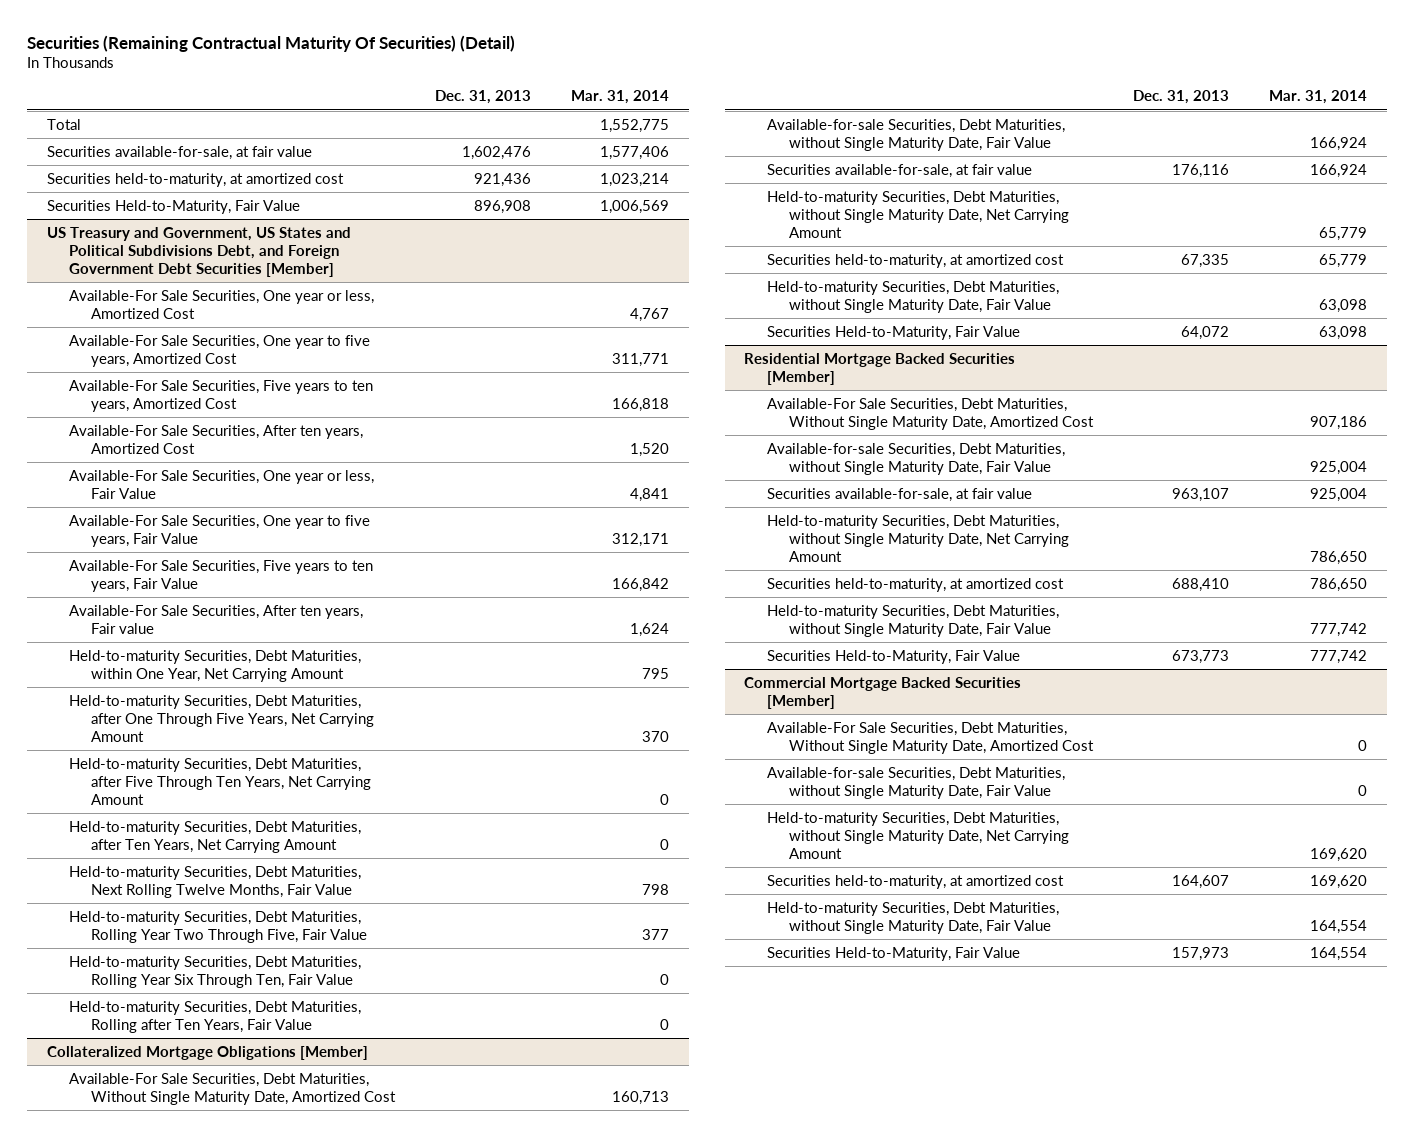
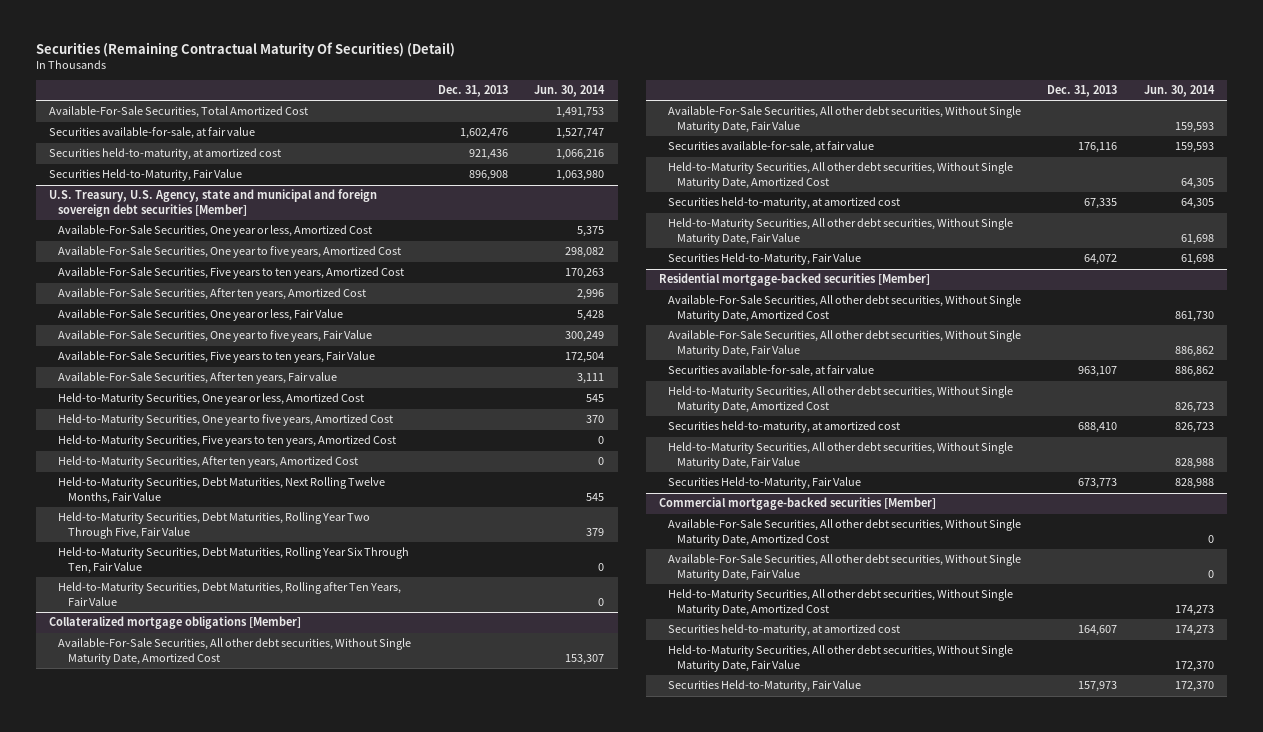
[570,90,669,105] Mar. 31, 2014 -> none
none -> [534,85,606,98] Jun. 30, 2014
[46,118,81,130] Total -> [49,106,309,119] Available-For-Sale Securities, Total Amortized Cost
[46,226,351,277] US Treasury and Government, US States and Political Subdivisions Debt, and Foreign Government Debt Securities [Member] -> none
[68,289,374,319] Available-For Sale Securities, One year or less, Amortized Cost -> none
[68,334,370,367] Available-For Sale Securities, One year to five years, Amortized Cost -> none
[68,379,373,412] Available-For Sale Securities, Five years to ten years, Amortized Cost -> none
[68,424,363,454] Available-For Sale Securities, After ten years, Amortized Cost -> none
[68,469,374,499] Available-For Sale Securities, One year or less, Fair Value -> none
[68,514,370,547] Available-For Sale Securities, One year to five years, Fair Value -> none
[68,559,373,592] Available-For Sale Securities, Five years to ten years, Fair Value -> none
[68,604,363,634] Available-For Sale Securities, After ten years, Fair value -> none
[68,649,361,682] Held-to-maturity Securities, Debt Maturities, within One Year, Net Carrying Amount -> none
[68,694,375,742] Held-to-maturity Securities, Debt Maturities, after One Through Five Years, Net Carrying Amount -> none
[68,757,372,805] Held-to-maturity Securities, Debt Maturities, after Five Through Ten Years, Net Carrying Amount -> none
[68,820,361,853] Held-to-maturity Securities, Debt Maturities, after Ten Years, Net Carrying Amount -> none
[68,865,361,898] Held-to-maturity Securities, Debt Maturities, Next Rolling Twelve Months, Fair Value -> none
[68,910,368,943] Held-to-maturity Securities, Debt Maturities, Rolling Year Two Through Five, Fair Value -> none
[68,955,361,988] Held-to-maturity Securities, Debt Maturities, Rolling Year Six Through Ten, Fair Value -> none
[68,1000,361,1033] Held-to-maturity Securities, Debt Maturities, Rolling after Ten Years, Fair Value -> none
none -> [49,189,378,217] U.S. Treasury, U.S. Agency, state and municipal and foreign sovereign debt securities [Member]
none -> [58,225,373,238] Available-For-Sale Securities, One year or less, Amortized Cost
none -> [58,246,402,259] Available-For-Sale Securities, One year to five years, Amortized Cost
none -> [58,267,405,280] Available-For-Sale Securities, Five years to ten years, Amortized Cost
none -> [58,288,367,301] Available-For-Sale Securities, After ten years, Amortized Cost
none -> [58,309,344,322] Available-For-Sale Securities, One year or less, Fair Value
none -> [58,330,373,343] Available-For-Sale Securities, One year to five years, Fair Value
none -> [58,351,376,364] Available-For-Sale Securities, Five years to ten years, Fair Value
none -> [58,372,338,385] Available-For-Sale Securities, After ten years, Fair value
none -> [58,393,365,406] Held-to-Maturity Securities, One year or less, Amortized Cost
none -> [58,414,394,427] Held-to-Maturity Securities, One year to five years, Amortized Cost
none -> [58,435,397,448] Held-to-Maturity Securities, Five years to ten years, Amortized Cost
none -> [58,456,359,469] Held-to-Maturity Securities, After ten years, Amortized Cost
none -> [58,477,386,504] Held-to-Maturity Securities, Debt Maturities, Next Rolling Twelve Months, Fair Value
none -> [58,512,371,539] Held-to-Maturity Securities, Debt Maturities, Rolling Year Two Through Five, Fair Value
none -> [58,547,410,574] Held-to-Maturity Securities, Debt Maturities, Rolling Year Six Through Ten, Fair Value
none -> [58,582,402,606] Held-to-Maturity Securities, Debt Maturities, Rolling after Ten Years, Fair Value
[46,1045,368,1060] Collateralized Mortgage Obligations [Member] -> [49,616,302,630] Collateralized mortgage obligations [Member]
[68,1072,397,1105] Available-For Sale Securities, Debt Maturities, Without Single Maturity Date, Amortized Cost -> [58,638,412,665] Available-For-Sale Securities, All other debt securities, Without Single Maturity Date, Amortized Cost
[766,118,1065,151] Available-for-sale Securities, Debt Maturities, without Single Maturity Date, Fair Value -> [668,106,1022,133] Available-For-Sale Securities, All other debt securities, Without Single Maturity Date, Fair Value
[766,190,1070,238] Held-to-maturity Securities, Debt Maturities, without Single Maturity Date, Net Carrying Amount -> [668,162,1014,189] Held-to-Maturity Securities, All other debt securities, Without Single Maturity Date, Amortized Cost
[766,280,1059,313] Held-to-maturity Securities, Debt Maturities, without Single Maturity Date, Fair Value -> [668,218,1014,245] Held-to-Maturity Securities, All other debt securities, Without Single Maturity Date, Fair Value
[744,352,1016,385] Residential Mortgage Backed Securities [Member] -> [658,273,930,287] Residential mortgage-backed securities [Member]
[766,397,1095,430] Available-For Sale Securities, Debt Maturities, Without Single Maturity Date, Amortized Cost -> [668,295,1022,322] Available-For-Sale Securities, All other debt securities, Without Single Maturity Date, Amortized Cost
[766,442,1065,475] Available-for-sale Securities, Debt Maturities, without Single Maturity Date, Fair Value -> [668,330,1022,357] Available-For-Sale Securities, All other debt securities, Without Single Maturity Date, Fair Value
[766,514,1070,562] Held-to-maturity Securities, Debt Maturities, without Single Maturity Date, Net Carrying Amount -> [668,386,1014,413] Held-to-Maturity Securities, All other debt securities, Without Single Maturity Date, Amortized Cost
[766,604,1059,637] Held-to-maturity Securities, Debt Maturities, without Single Maturity Date, Fair Value -> [668,442,1014,469] Held-to-Maturity Securities, All other debt securities, Without Single Maturity Date, Fair Value
[744,676,1022,709] Commercial Mortgage Backed Securities [Member] -> [658,497,936,511] Commercial mortgage-backed securities [Member]
[766,721,1095,754] Available-For Sale Securities, Debt Maturities, Without Single Maturity Date, Amortized Cost -> [668,519,1022,546] Available-For-Sale Securities, All other debt securities, Without Single Maturity Date, Amortized Cost
[766,766,1065,799] Available-for-sale Securities, Debt Maturities, without Single Maturity Date, Fair Value -> [668,554,1022,581] Available-For-Sale Securities, All other debt securities, Without Single Maturity Date, Fair Value
[766,811,1070,859] Held-to-maturity Securities, Debt Maturities, without Single Maturity Date, Net Carrying Amount -> [668,589,1014,616] Held-to-Maturity Securities, All other debt securities, Without Single Maturity Date, Amortized Cost
[766,901,1059,934] Held-to-maturity Securities, Debt Maturities, without Single Maturity Date, Fair Value -> [668,645,1014,672] Held-to-Maturity Securities, All other debt securities, Without Single Maturity Date, Fair Value

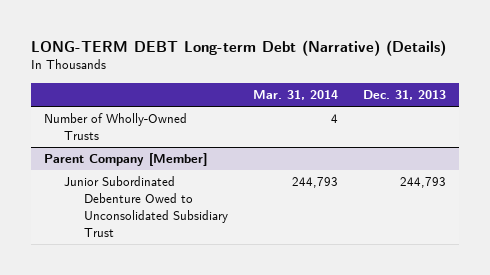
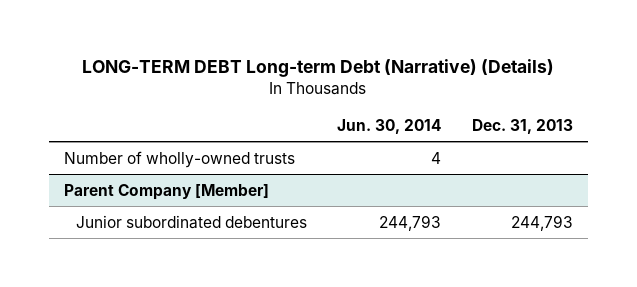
[253,90,339,101] Mar. 31, 2014 -> none
none -> [337,118,442,134] Jun. 30, 2014
[43,113,187,141] Number of Wholly-Owned Trusts -> [64,150,296,168] Number of wholly-owned trusts
[63,176,228,237] Junior Subordinated Debenture Owed to Unconsolidated Subsidiary Trust -> [76,214,308,229] Junior subordinated debentures

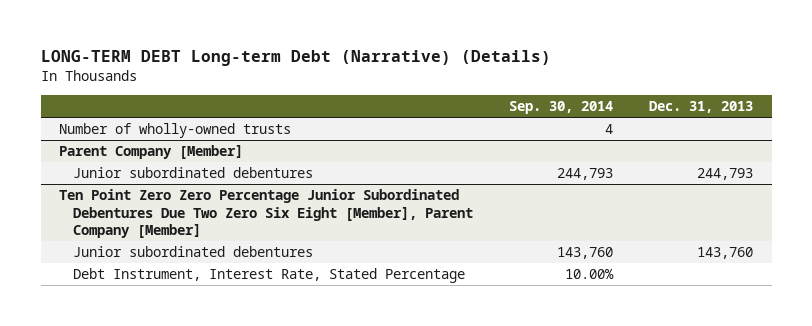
[337,118,442,134] Jun. 30, 2014 -> none
none -> [509,100,614,114] Sep. 30, 2014
none -> [58,189,473,238] Ten Point Zero Zero Percentage Junior Subordinated Debentures Due Two Zero Six Eight [Member], Parent Company [Member]
none -> [72,246,313,258] Junior subordinated debentures
none -> [72,268,465,284] Debt Instrument, Interest Rate, Stated Percentage

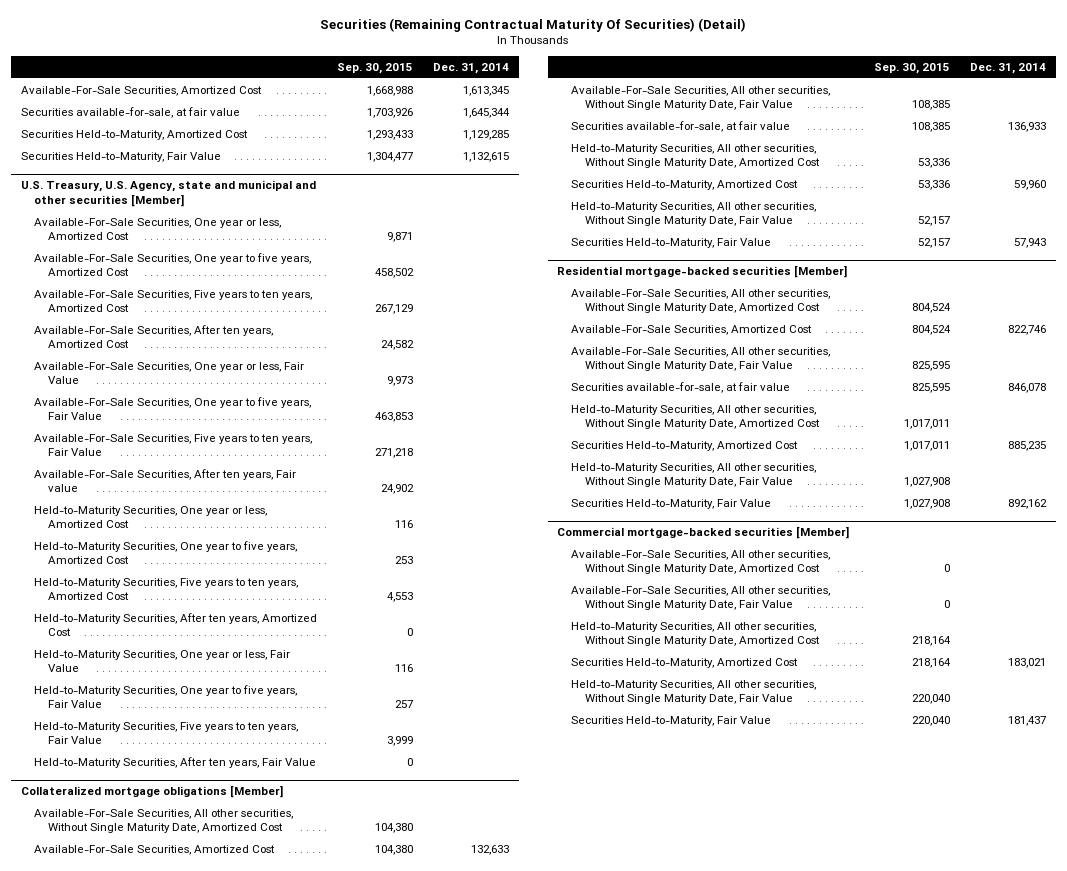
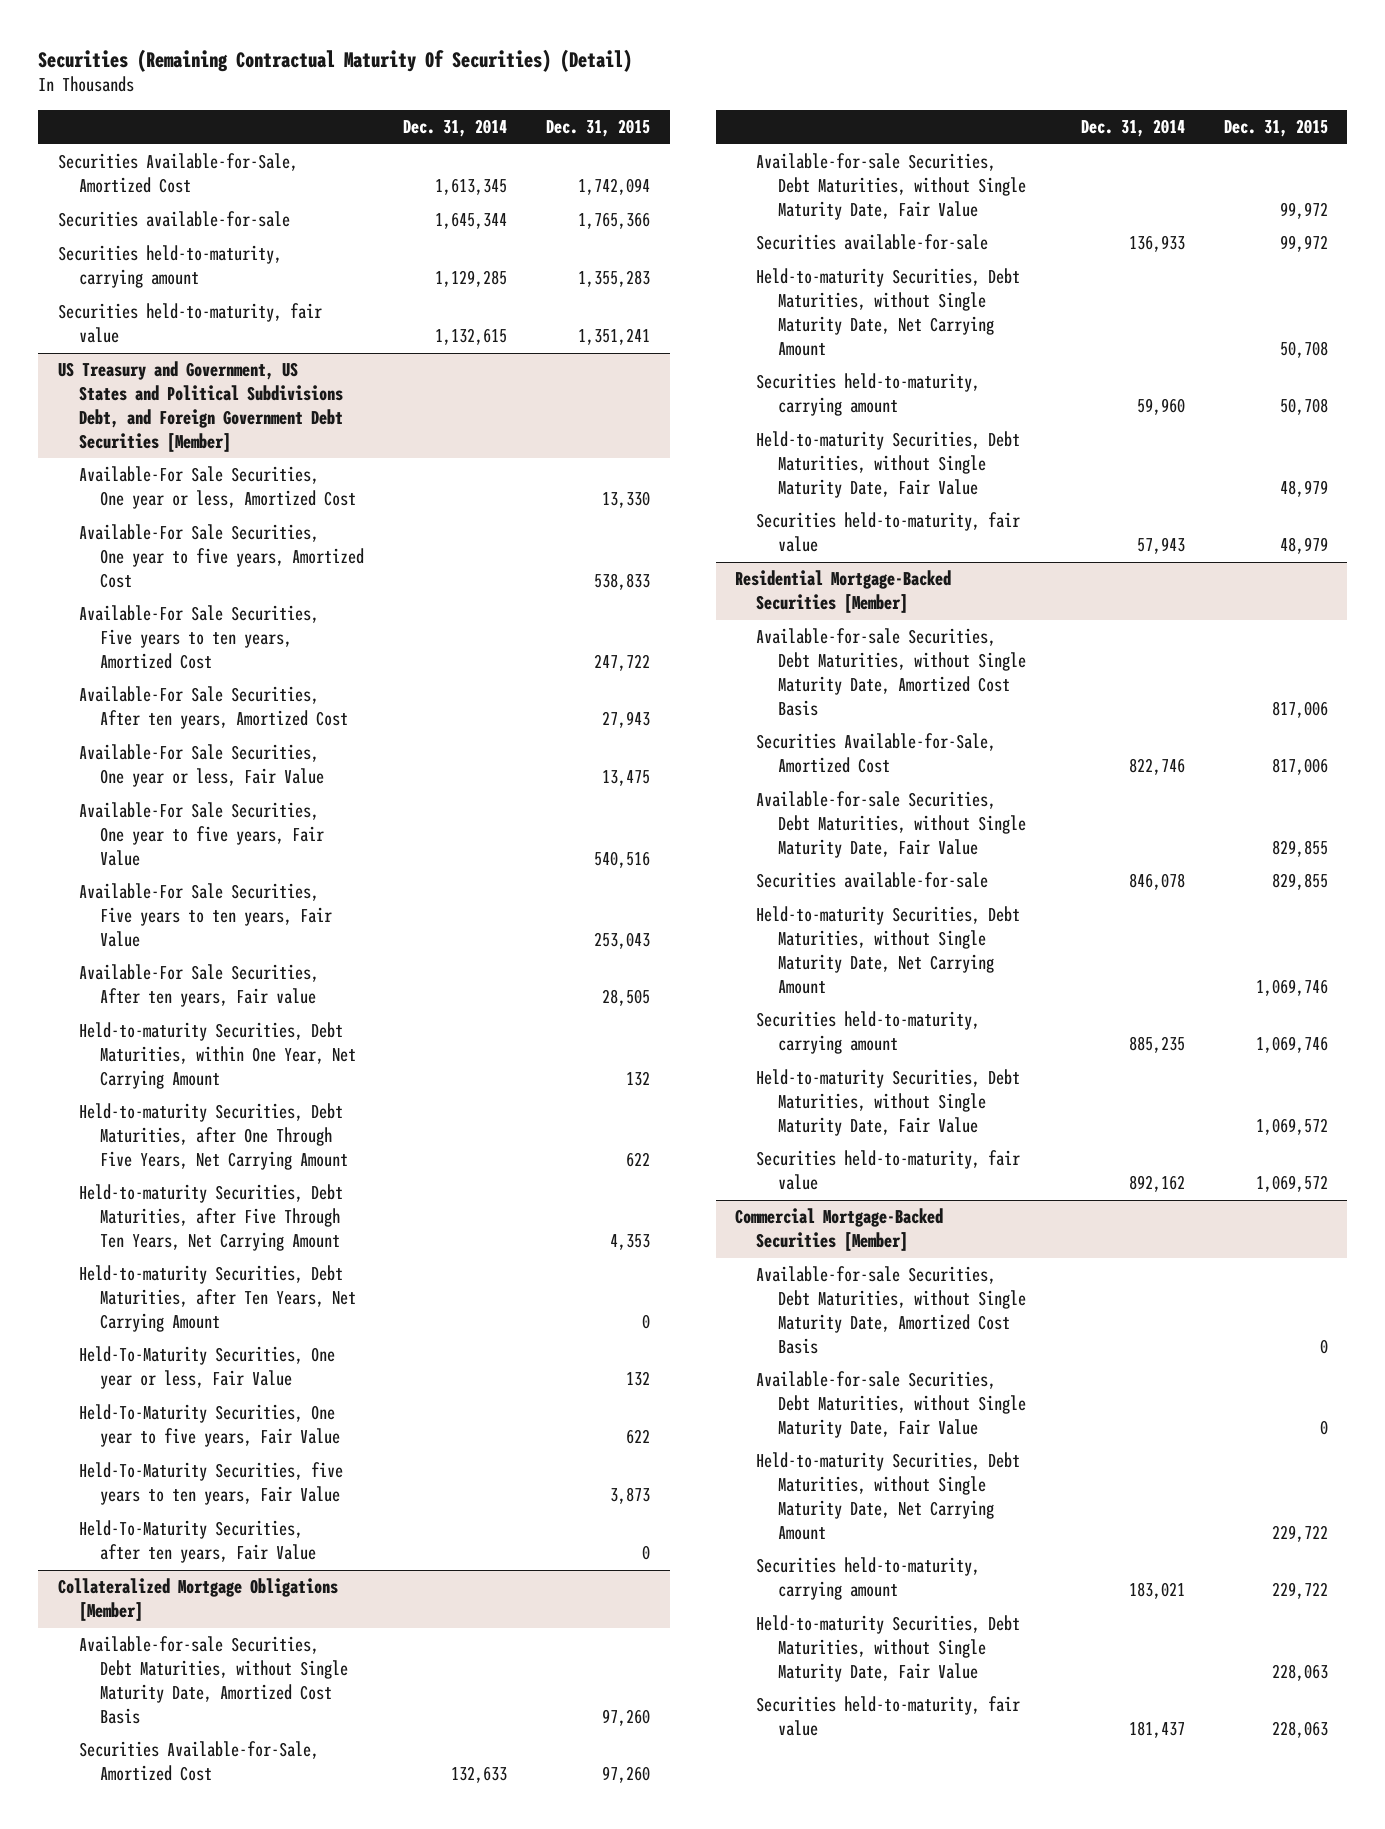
[337,62,414,74] Sep. 30, 2015 -> none
none -> [546,119,651,138] Dec. 31, 2015
[20,86,262,97] Available-For-Sale Securities, Amortized Cost -> [57,153,298,194] Securities Available-for-Sale, Amortized Cost
[20,107,240,119] Securities available-for-sale, at fair value -> [57,211,290,228] Securities available-for-sale
[20,130,248,141] Securities Held-to-Maturity, Amortized Cost -> [57,245,282,289] Securities held-to-maturity, carrying amount
[20,152,221,163] Securities Held-to-Maturity, Fair Value -> [57,303,322,344] Securities held-to-maturity, fair value
[20,180,316,207] U.S. Treasury, U.S. Agency, state and municipal and other securities [Member] -> [57,361,343,452] US Treasury and Government, US States and Political Subdivisions Debt, and Foreign Government Debt Securities [Member]
[34,218,282,241] Available-For-Sale Securities, One year or less, Amortized Cost -> [78,466,357,510] Available-For Sale Securities, One year or less, Amortized Cost
[34,253,312,277] Available-For-Sale Securities, One year to five years, Amortized Cost -> [78,524,365,588] Available-For Sale Securities, One year to five years, Amortized Cost
[34,290,313,313] Available-For-Sale Securities, Five years to ten years, Amortized Cost -> [78,605,319,669] Available-For Sale Securities, Five years to ten years, Amortized Cost
[34,325,274,349] Available-For-Sale Securities, After ten years, Amortized Cost -> [78,686,349,730] Available-For Sale Securities, After ten years, Amortized Cost
[34,362,305,385] Available-For-Sale Securities, One year or less, Fair Value -> [78,744,325,788] Available-For Sale Securities, One year or less, Fair Value
[34,397,312,421] Available-For-Sale Securities, One year to five years, Fair Value -> [78,802,325,866] Available-For Sale Securities, One year to five years, Fair Value
[34,434,313,457] Available-For-Sale Securities, Five years to ten years, Fair Value -> [78,883,333,947] Available-For Sale Securities, Five years to ten years, Fair Value
[34,469,297,493] Available-For-Sale Securities, After ten years, Fair value -> [78,964,319,1008] Available-For Sale Securities, After ten years, Fair value
[34,506,268,529] Held-to-Maturity Securities, One year or less, Amortized Cost -> [78,1022,357,1089] Held-to-maturity Securities, Debt Maturities, within One Year, Net Carrying Amount
[34,541,298,565] Held-to-Maturity Securities, One year to five years, Amortized Cost -> [78,1103,349,1170] Held-to-maturity Securities, Debt Maturities, after One Through Five Years, Net Carrying Amount
[34,578,299,601] Held-to-Maturity Securities, Five years to ten years, Amortized Cost -> [78,1184,343,1251] Held-to-maturity Securities, Debt Maturities, after Five Through Ten Years, Net Carrying Amount
[34,613,318,637] Held-to-Maturity Securities, After ten years, Amortized Cost -> [78,1265,357,1332] Held-to-maturity Securities, Debt Maturities, after Ten Years, Net Carrying Amount
[34,650,291,673] Held-to-Maturity Securities, One year or less, Fair Value -> [78,1346,335,1390] Held-To-Maturity Securities, One year or less, Fair Value
[34,685,298,709] Held-to-Maturity Securities, One year to five years, Fair Value -> [78,1404,341,1448] Held-To-Maturity Securities, One year to five years, Fair Value
[34,722,299,745] Held-to-Maturity Securities, Five years to ten years, Fair Value -> [78,1462,343,1506] Held-To-Maturity Securities, five years to ten years, Fair Value
[34,757,317,769] Held-to-Maturity Securities, After ten years, Fair Value -> [78,1520,317,1564] Held-To-Maturity Securities, after ten years, Fair Value
[20,785,283,799] Collateralized mortgage obligations [Member] -> [57,1578,338,1622] Collateralized Mortgage Obligations [Member]
[34,809,294,834] Available-For-Sale Securities, All other securities, Without Single Maturity Date, Amortized Cost -> [78,1636,349,1724] Available-for-sale Securities, Debt Maturities, without Single Maturity Date, Amortized Cost Basis
[34,845,276,856] Available-For-Sale Securities, Amortized Cost -> [78,1741,319,1782] Securities Available-for-Sale, Amortized Cost
[571,86,831,111] Available-For-Sale Securities, All other securities, Without Single Maturity Date, Fair Value -> [756,153,1026,220] Available-for-sale Securities, Debt Maturities, without Single Maturity Date, Fair Value
[571,121,791,133] Securities available-for-sale, at fair value -> [756,234,989,251] Securities available-for-sale
[571,144,820,169] Held-to-Maturity Securities, All other securities, Without Single Maturity Date, Amortized Cost -> [756,268,1021,356] Held-to-maturity Securities, Debt Maturities, without Single Maturity Date, Net Carrying Amount
[571,180,799,191] Securities Held-to-Maturity, Amortized Cost -> [756,373,981,417] Securities held-to-maturity, carrying amount
[571,202,817,227] Held-to-Maturity Securities, All other securities, Without Single Maturity Date, Fair Value -> [756,431,1021,498] Held-to-maturity Securities, Debt Maturities, without Single Maturity Date, Fair Value
[571,238,772,249] Securities Held-to-Maturity, Fair Value -> [756,512,1021,553] Securities held-to-maturity, fair value
[557,265,848,279] Residential mortgage-backed securities [Member] -> [735,570,952,614] Residential Mortgage-Backed Securities [Member]
[571,289,831,314] Available-For-Sale Securities, All other securities, Without Single Maturity Date, Amortized Cost -> [756,628,1026,716] Available-for-sale Securities, Debt Maturities, without Single Maturity Date, Amortized Cost Basis
[571,325,813,336] Available-For-Sale Securities, Amortized Cost -> [756,733,997,774] Securities Available-for-Sale, Amortized Cost
[571,347,831,372] Available-For-Sale Securities, All other securities, Without Single Maturity Date, Fair Value -> [756,791,1026,858] Available-for-sale Securities, Debt Maturities, without Single Maturity Date, Fair Value
[571,382,791,394] Securities available-for-sale, at fair value -> [756,872,989,889] Securities available-for-sale
[571,405,820,430] Held-to-Maturity Securities, All other securities, Without Single Maturity Date, Amortized Cost -> [756,906,1021,994] Held-to-maturity Securities, Debt Maturities, without Single Maturity Date, Net Carrying Amount
[571,441,799,452] Securities Held-to-Maturity, Amortized Cost -> [756,1011,981,1055] Securities held-to-maturity, carrying amount
[571,463,817,488] Held-to-Maturity Securities, All other securities, Without Single Maturity Date, Fair Value -> [756,1069,1021,1136] Held-to-maturity Securities, Debt Maturities, without Single Maturity Date, Fair Value
[571,499,772,510] Securities Held-to-Maturity, Fair Value -> [756,1150,1021,1191] Securities held-to-maturity, fair value
[557,526,850,540] Commercial mortgage-backed securities [Member] -> [735,1208,944,1252] Commercial Mortgage-Backed Securities [Member]
[571,550,831,575] Available-For-Sale Securities, All other securities, Without Single Maturity Date, Amortized Cost -> [756,1266,1026,1354] Available-for-sale Securities, Debt Maturities, without Single Maturity Date, Amortized Cost Basis
[571,586,831,611] Available-For-Sale Securities, All other securities, Without Single Maturity Date, Fair Value -> [756,1371,1026,1438] Available-for-sale Securities, Debt Maturities, without Single Maturity Date, Fair Value
[571,622,820,647] Held-to-Maturity Securities, All other securities, Without Single Maturity Date, Amortized Cost -> [756,1452,1021,1540] Held-to-maturity Securities, Debt Maturities, without Single Maturity Date, Net Carrying Amount
[571,658,799,669] Securities Held-to-Maturity, Amortized Cost -> [756,1557,981,1601] Securities held-to-maturity, carrying amount
[571,680,817,705] Held-to-Maturity Securities, All other securities, Without Single Maturity Date, Fair Value -> [756,1615,1021,1682] Held-to-maturity Securities, Debt Maturities, without Single Maturity Date, Fair Value
[571,716,772,727] Securities Held-to-Maturity, Fair Value -> [756,1696,1021,1737] Securities held-to-maturity, fair value

